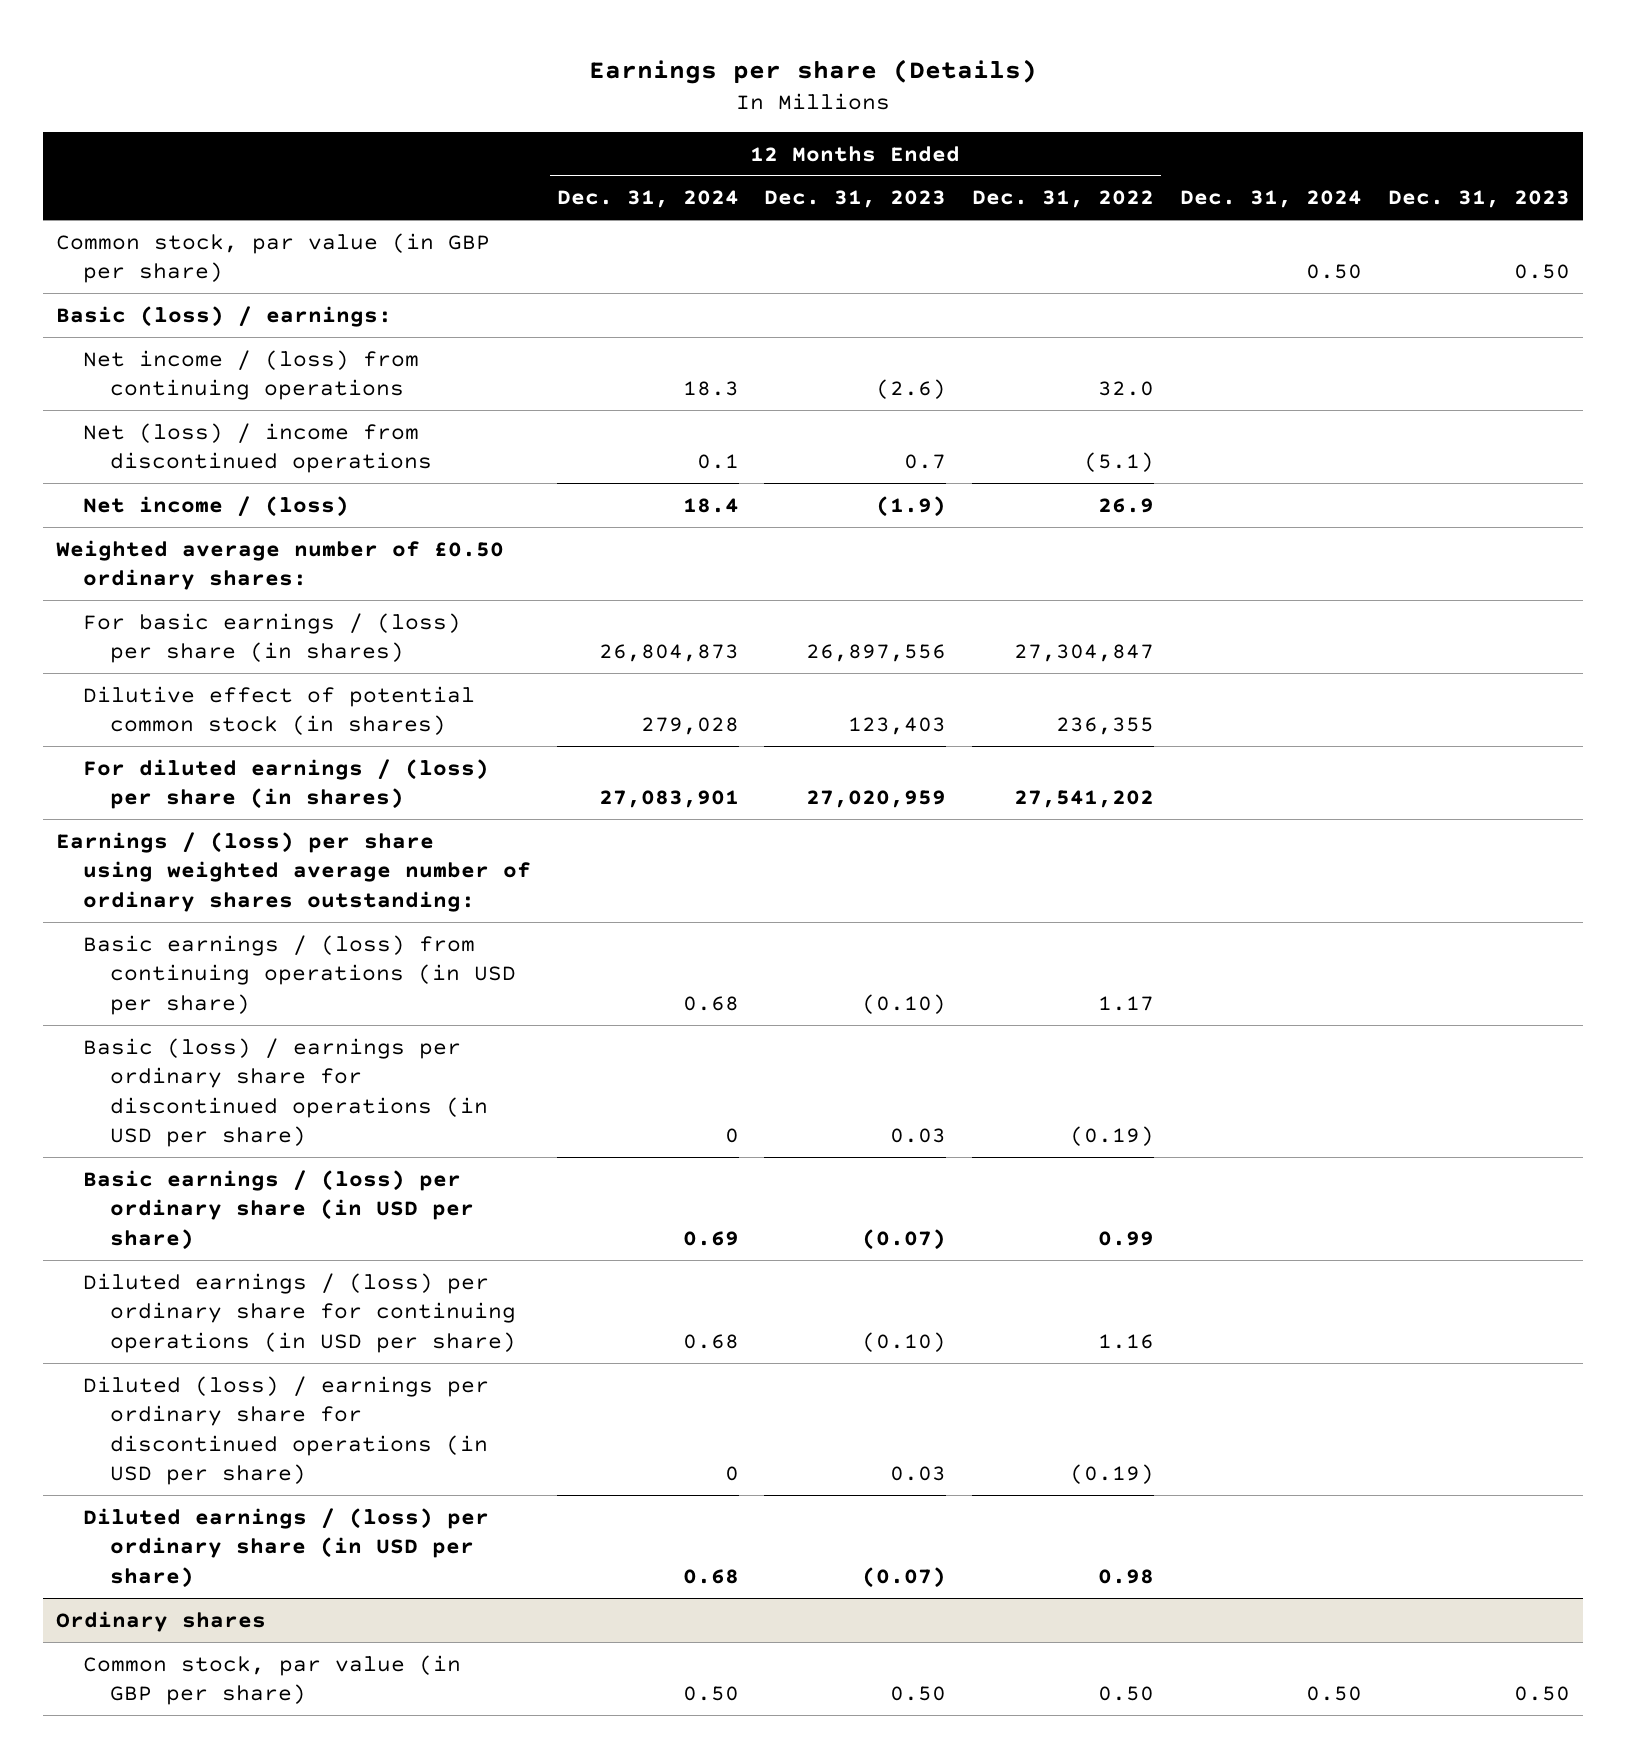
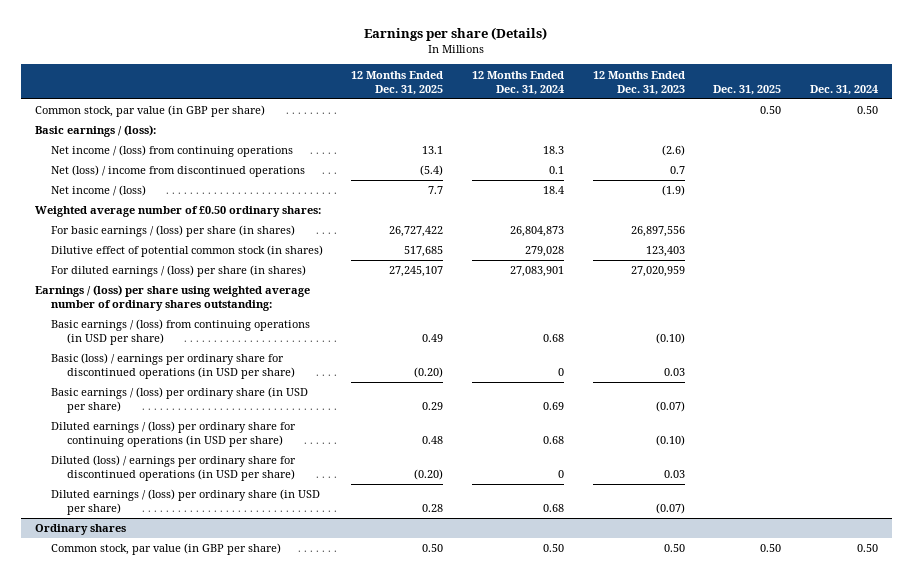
[972,190,1155,209] Dec. 31, 2022 -> none
[1388,190,1571,209] Dec. 31, 2023 -> none
none -> [351,70,444,95] 12 Months Ended Dec. 31, 2025
none -> [713,84,782,95] Dec. 31, 2025
[55,305,392,327] Basic (loss) / earnings: -> [34,125,156,138] Basic earnings / (loss):

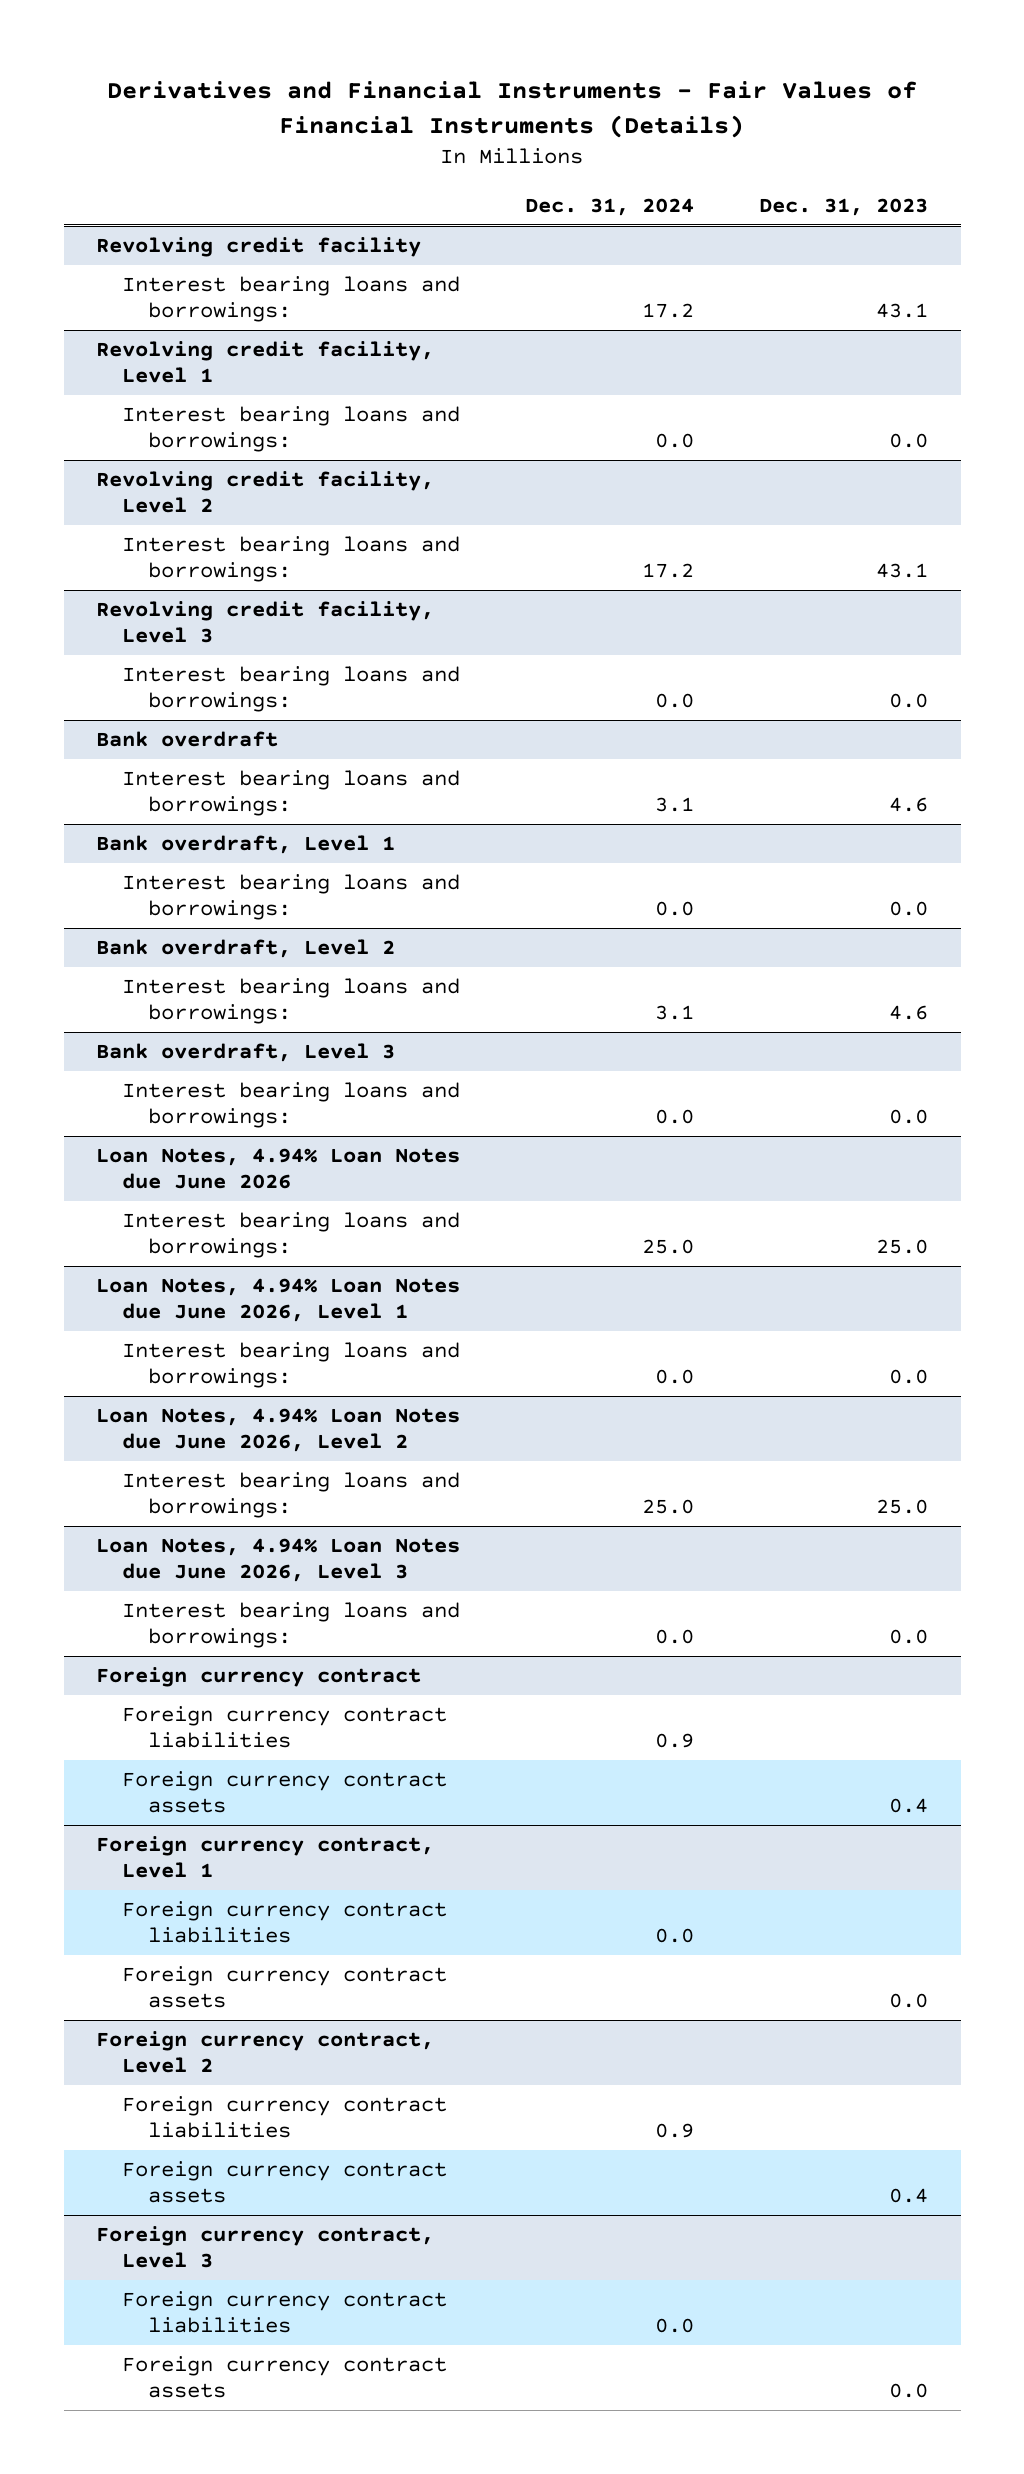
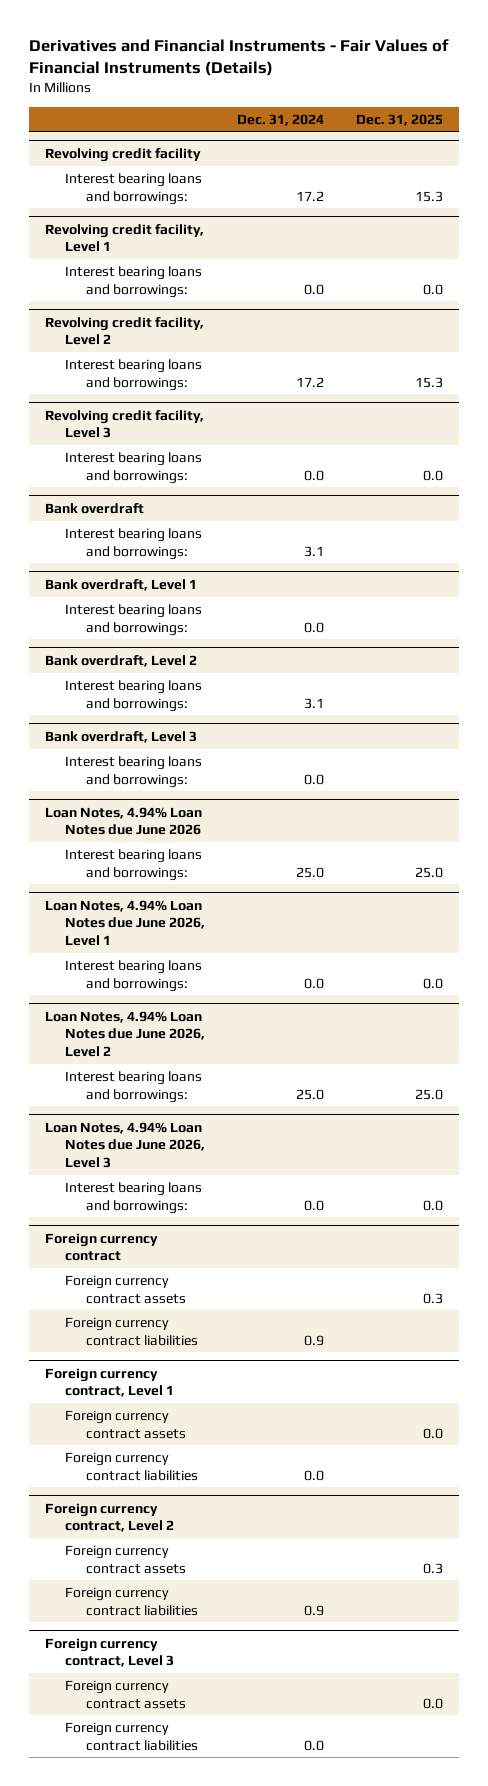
[759,197,929,216] Dec. 31, 2023 -> none
none -> [355,113,443,126] Dec. 31, 2025
[122,1706,448,1749] Foreign currency contract liabilities -> [65,1317,198,1346] Foreign currency contract liabilities
[122,1901,448,1944] Foreign currency contract liabilities -> [65,1452,198,1481] Foreign currency contract liabilities
[122,2096,448,2139] Foreign currency contract liabilities -> [65,1587,198,1616] Foreign currency contract liabilities
[122,2291,448,2334] Foreign currency contract liabilities -> [65,1722,198,1751] Foreign currency contract liabilities

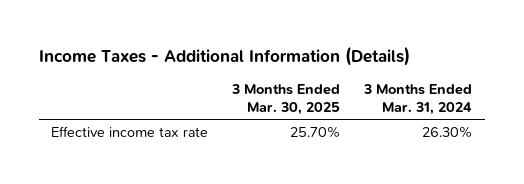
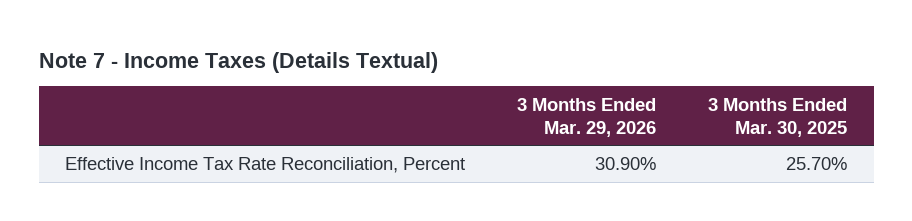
[39,45,411,66] Income Taxes - Additional Information (Details) -> [38,51,438,73] Note 7 - Income Taxes (Details Textual)
[363,84,473,115] 3 Months Ended Mar. 31, 2024 -> none
none -> [517,97,657,137] 3 Months Ended Mar. 29, 2026
[51,126,209,138] Effective income tax rate -> [64,157,465,174] Effective Income Tax Rate Reconciliation, Percent

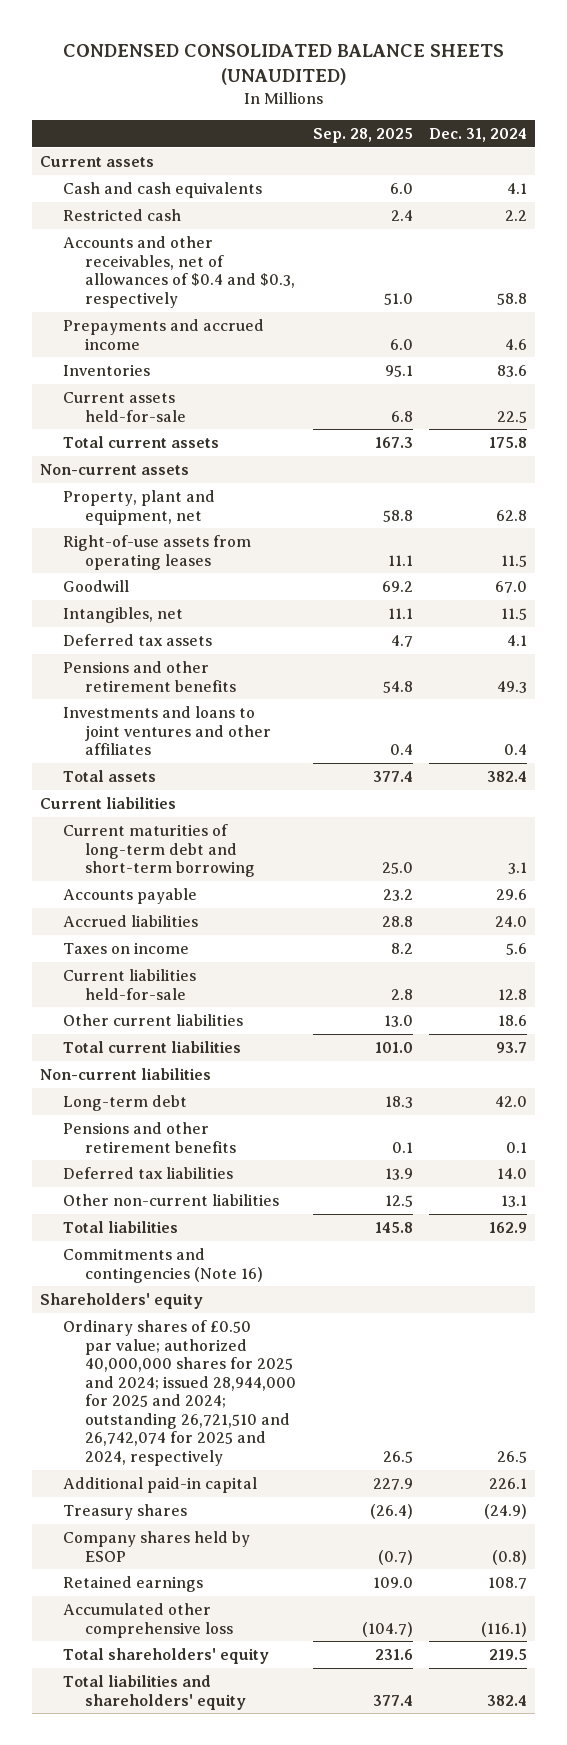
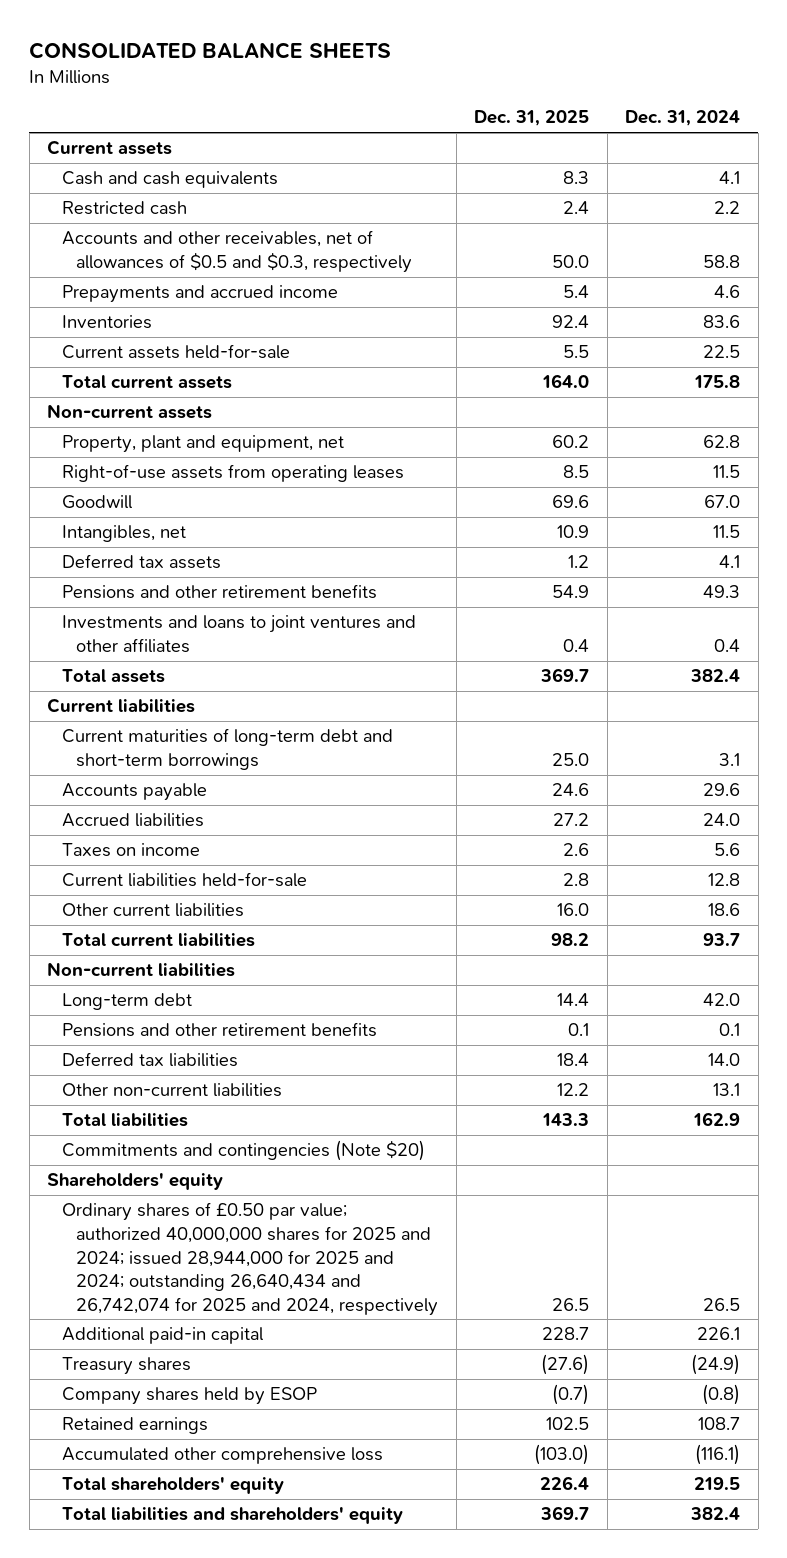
[62,44,504,86] CONDENSED CONSOLIDATED BALANCE SHEETS (UNAUDITED) -> [29,42,392,60] CONSOLIDATED BALANCE SHEETS
[312,128,413,144] Sep. 28, 2025 -> none
none -> [474,110,590,127] Dec. 31, 2025
[62,235,296,308] Accounts and other receivables, net of allowances of $0.4 and $0.3, respectively -> [61,230,413,273] Accounts and other receivables, net of allowances of $0.5 and $0.3, respectively
[62,823,256,878] Current maturities of long-term debt and short-term borrowing -> [61,728,393,770] Current maturities of long-term debt and short-term borrowings
[62,1247,264,1283] Commitments and contingencies (Note 16) -> [61,1140,425,1162] Commitments and contingencies (Note $20)
[62,1319,297,1467] Ordinary shares of £0.50 par value; authorized 40,000,000 shares for 2025 and 2024; issued 28,944,000 for 2025 and 2024; outstanding 26,721,510 and 26,742,074 for 2025 and 2024, respectively -> [61,1202,439,1316] Ordinary shares of £0.50 par value; authorized 40,000,000 shares for 2025 and 2024; issued 28,944,000 for 2025 and 2024; outstanding 26,640,434 and 26,742,074 for 2025 and 2024, respectively

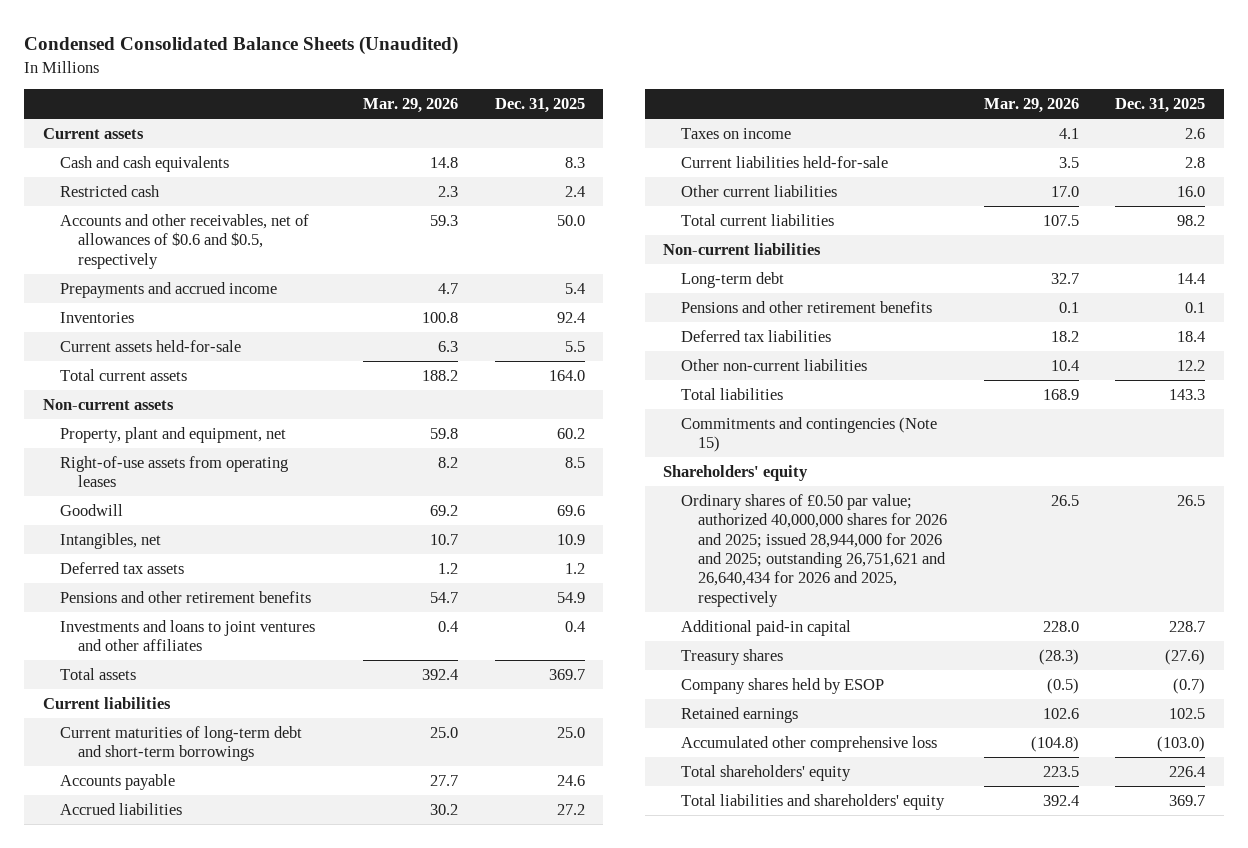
[29,42,392,60] CONSOLIDATED BALANCE SHEETS -> [24,36,459,56] Condensed Consolidated Balance Sheets (Unaudited)
[625,110,741,127] Dec. 31, 2024 -> none
none -> [363,98,459,114] Mar. 29, 2026
[61,230,413,273] Accounts and other receivables, net of allowances of $0.5 and $0.3, respectively -> [60,213,310,269] Accounts and other receivables, net of allowances of $0.6 and $0.5, respectively
[61,1140,425,1162] Commitments and contingencies (Note $20) -> [680,416,937,453] Commitments and contingencies (Note 15)
[61,1202,439,1316] Ordinary shares of £0.50 par value; authorized 40,000,000 shares for 2025 and 2024; issued 28,944,000 for 2025 and 2024; outstanding 26,640,434 and 26,742,074 for 2025 and 2024, respectively -> [680,493,948,607] Ordinary shares of £0.50 par value; authorized 40,000,000 shares for 2026 and 2025; issued 28,944,000 for 2026 and 2025; outstanding 26,751,621 and 26,640,434 for 2026 and 2025, respectively

